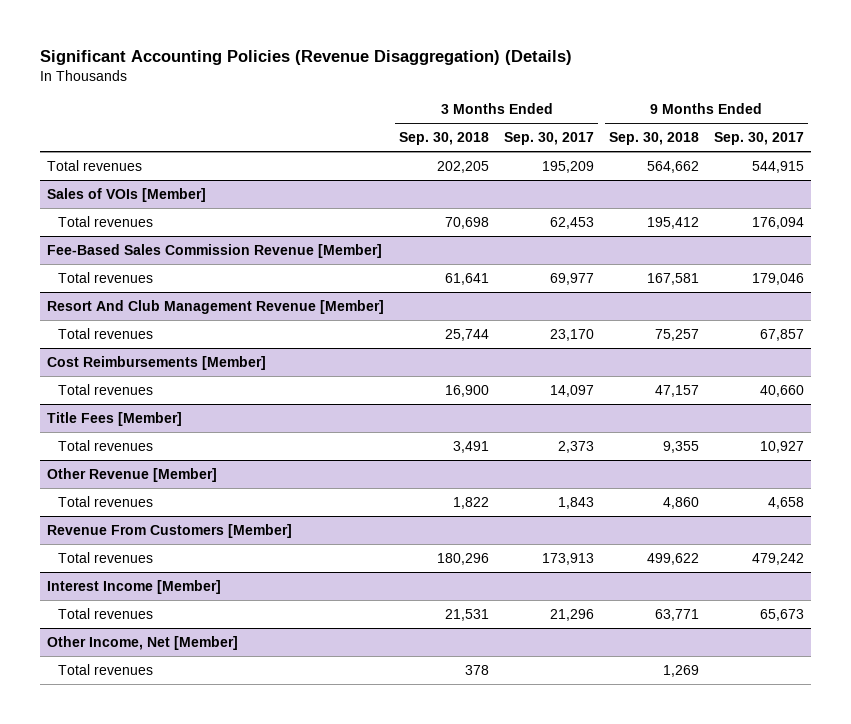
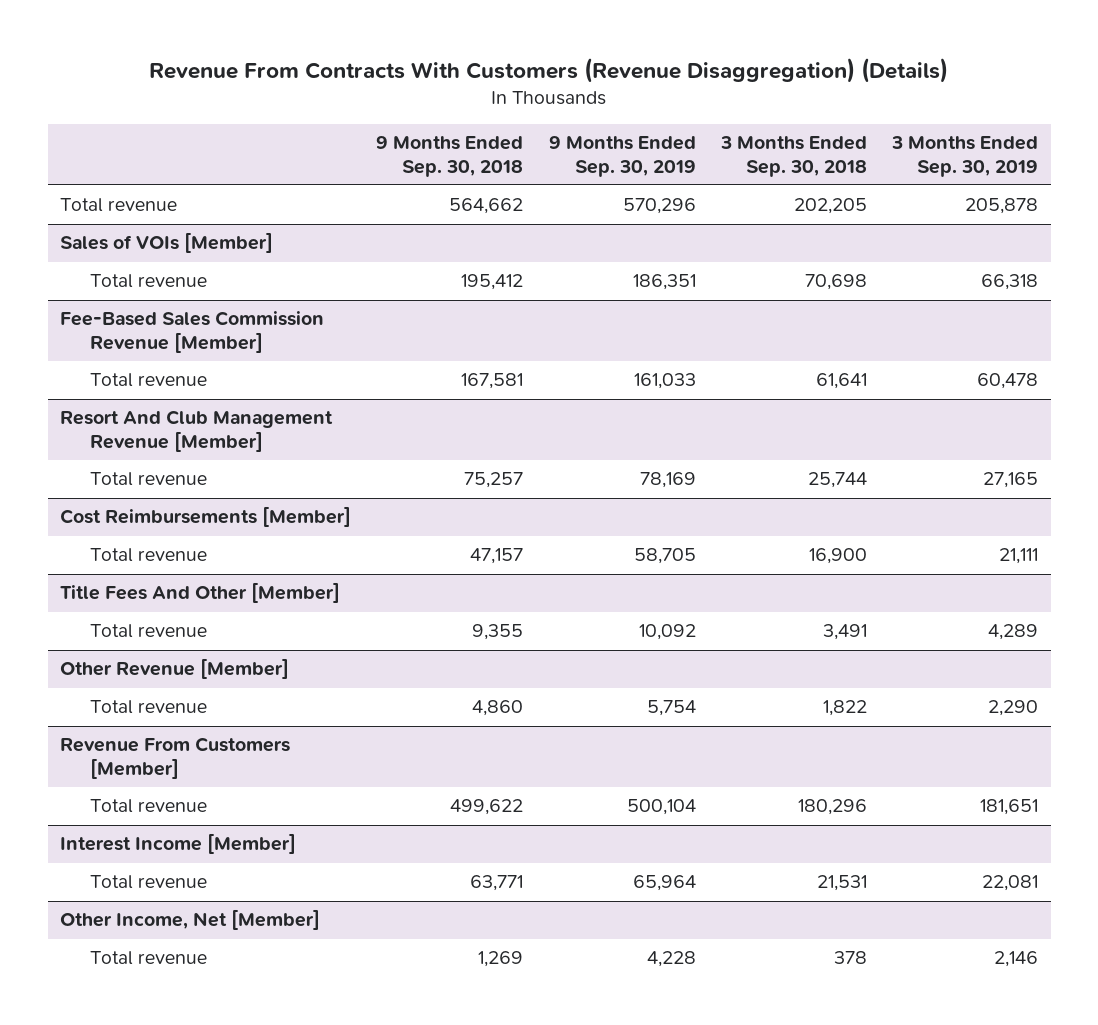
[39,49,572,65] Significant Accounting Policies (Revenue Disaggregation) (Details) -> [149,57,949,83] Revenue From Contracts With Customers (Revenue Disaggregation) (Details)
[504,132,595,146] Sep. 30, 2017 -> none
[713,132,804,146] Sep. 30, 2017 -> none
none -> [548,136,696,177] 9 Months Ended Sep. 30, 2019
none -> [890,136,1038,177] 3 Months Ended Sep. 30, 2019
[47,159,143,171] Total revenues -> [60,198,178,213] Total revenue
[58,215,154,227] Total revenues -> [89,274,207,289] Total revenue
[58,271,154,283] Total revenues -> [89,373,207,388] Total revenue
[58,327,154,339] Total revenues -> [89,472,207,487] Total revenue
[58,383,154,395] Total revenues -> [89,548,207,563] Total revenue
[47,411,183,426] Title Fees [Member] -> [60,582,341,604] Title Fees And Other [Member]
[58,439,154,451] Total revenues -> [89,624,207,639] Total revenue
[58,495,154,507] Total revenues -> [89,700,207,715] Total revenue
[58,551,154,563] Total revenues -> [89,799,207,814] Total revenue
[58,607,154,619] Total revenues -> [89,875,207,890] Total revenue
[58,663,154,675] Total revenues -> [89,951,207,966] Total revenue

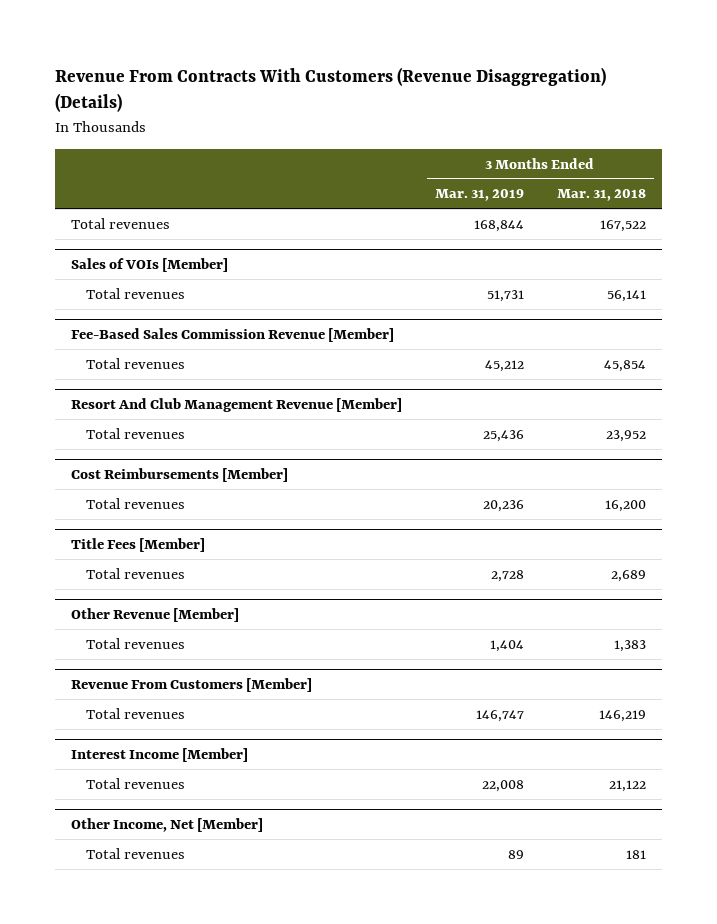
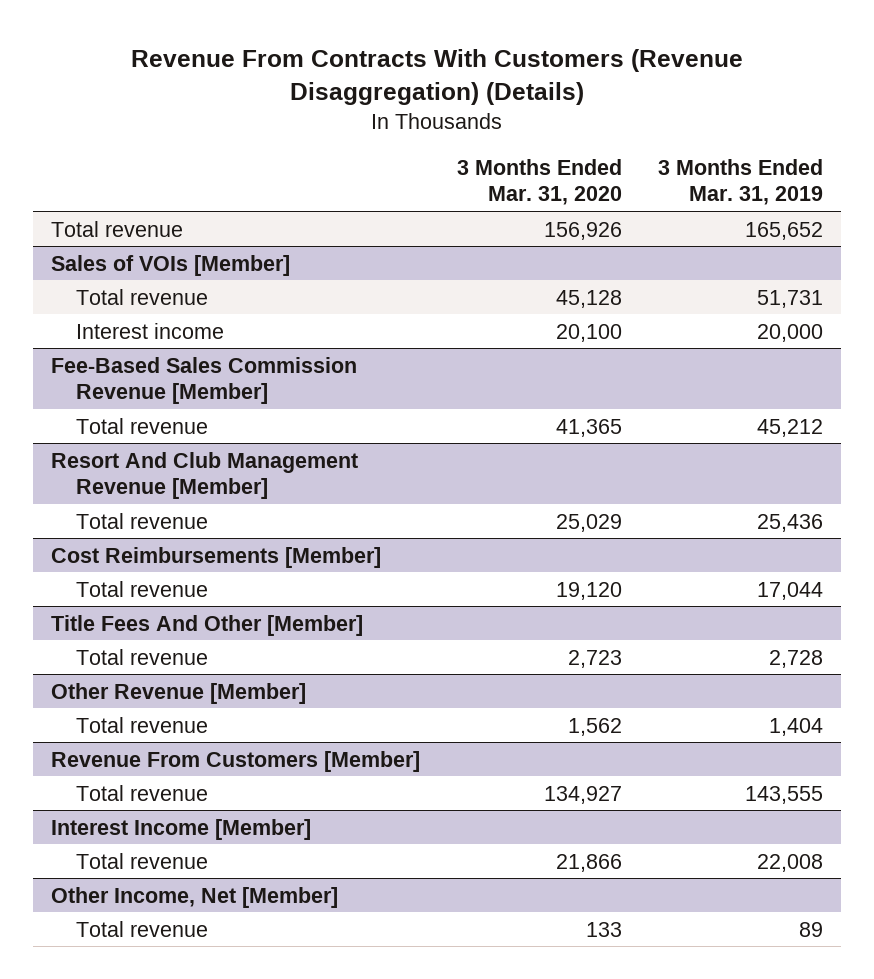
[556,189,646,202] Mar. 31, 2018 -> none
none -> [456,159,622,206] 3 Months Ended Mar. 31, 2020
[71,217,171,229] Total revenues -> [51,220,184,237] Total revenue
[473,219,524,232] 168,844 -> [744,221,823,240] 165,652
[86,287,186,299] Total revenues -> [75,288,208,305] Total revenue
none -> [75,322,224,339] Interest income
[86,357,186,369] Total revenues -> [75,417,208,434] Total revenue
[86,427,186,439] Total revenues -> [75,512,208,529] Total revenue
[86,497,186,509] Total revenues -> [75,580,208,597] Total revenue
[482,499,524,512] 20,236 -> [756,581,823,600] 17,044
[71,538,206,553] Title Fees [Member] -> [51,614,364,636] Title Fees And Other [Member]
[86,567,186,579] Total revenues -> [75,648,208,665] Total revenue
[86,637,186,649] Total revenues -> [75,716,208,733] Total revenue
[86,707,186,719] Total revenues -> [75,784,208,801] Total revenue
[475,709,524,722] 146,747 -> [744,785,823,804] 143,555
[86,777,186,789] Total revenues -> [75,852,208,869] Total revenue
[86,847,186,859] Total revenues -> [75,920,208,937] Total revenue

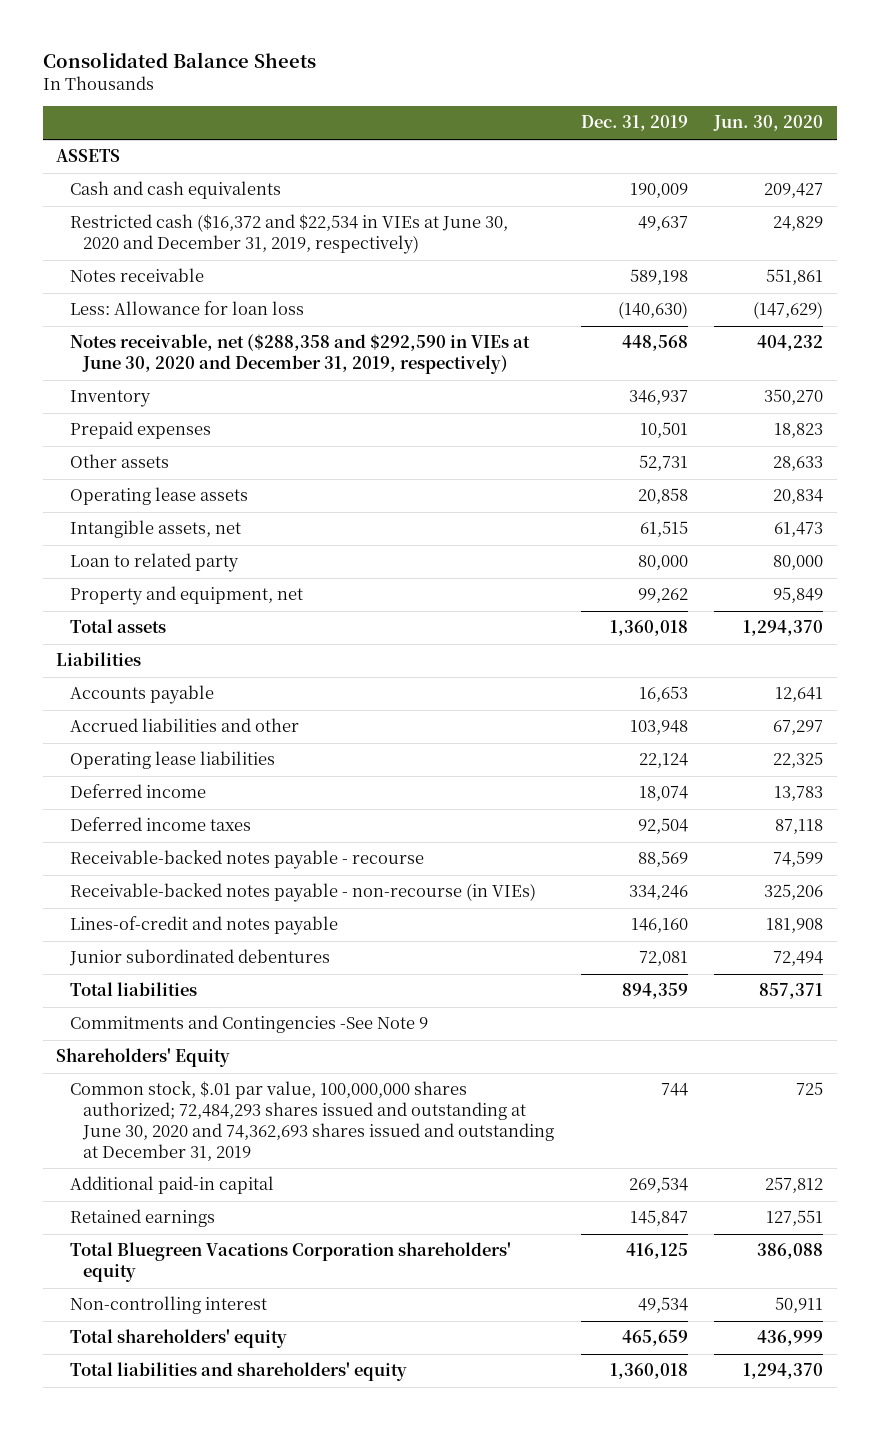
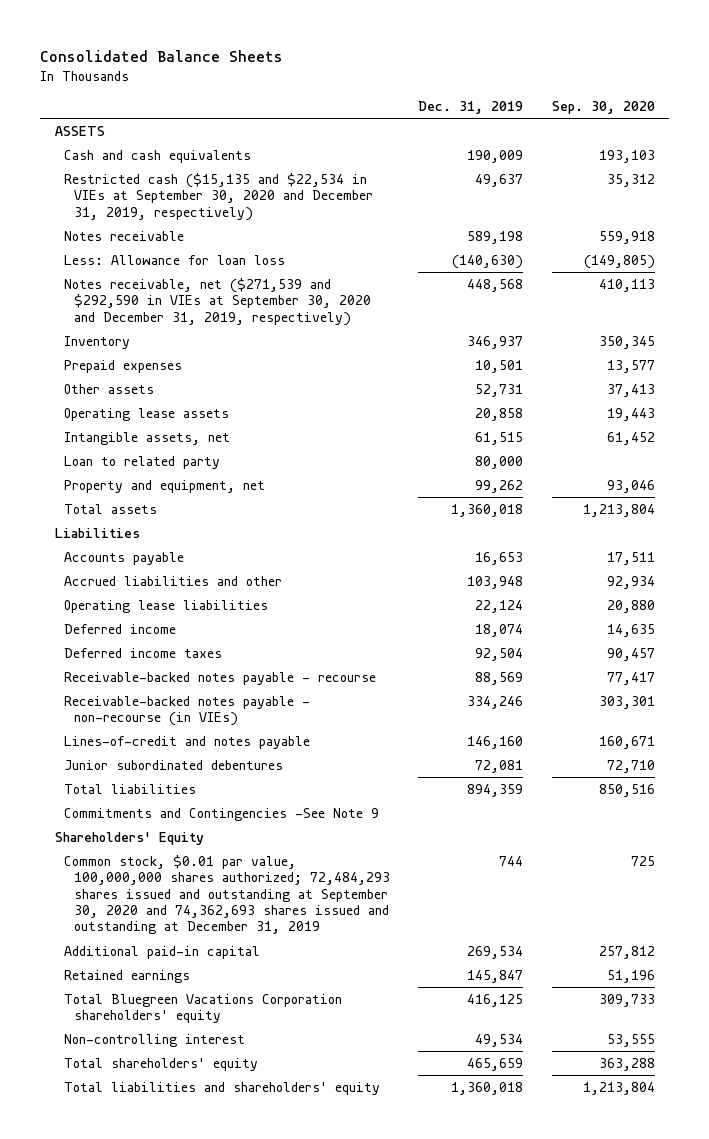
[713,115,824,132] Jun. 30, 2020 -> none
none -> [551,101,655,115] Sep. 30, 2020
[69,214,508,255] Restricted cash ($16,372 and $22,534 in VIEs at June 30, 2020 and December 31, 2019, respectively) -> [64,172,374,221] Restricted cash ($15,135 and $22,534 in VIEs at September 30, 2020 and December 31, 2019, respectively)
[69,334,530,375] Notes receivable, net ($288,358 and $292,590 in VIEs at June 30, 2020 and December 31, 2019, respectively) -> [64,277,372,326] Notes receivable, net ($271,539 and $292,590 in VIEs at September 30, 2020 and December 31, 2019, respectively)
[69,1081,555,1161] Common stock, $.01 par value, 100,000,000 shares authorized; 72,484,293 shares issued and outstanding at June 30, 2020 and 74,362,693 shares issued and outstanding at December 31, 2019 -> [64,854,391,935] Common stock, $0.01 par value, 100,000,000 shares authorized; 72,484,293 shares issued and outstanding at September 30, 2020 and 74,362,693 shares issued and outstanding at December 31, 2019

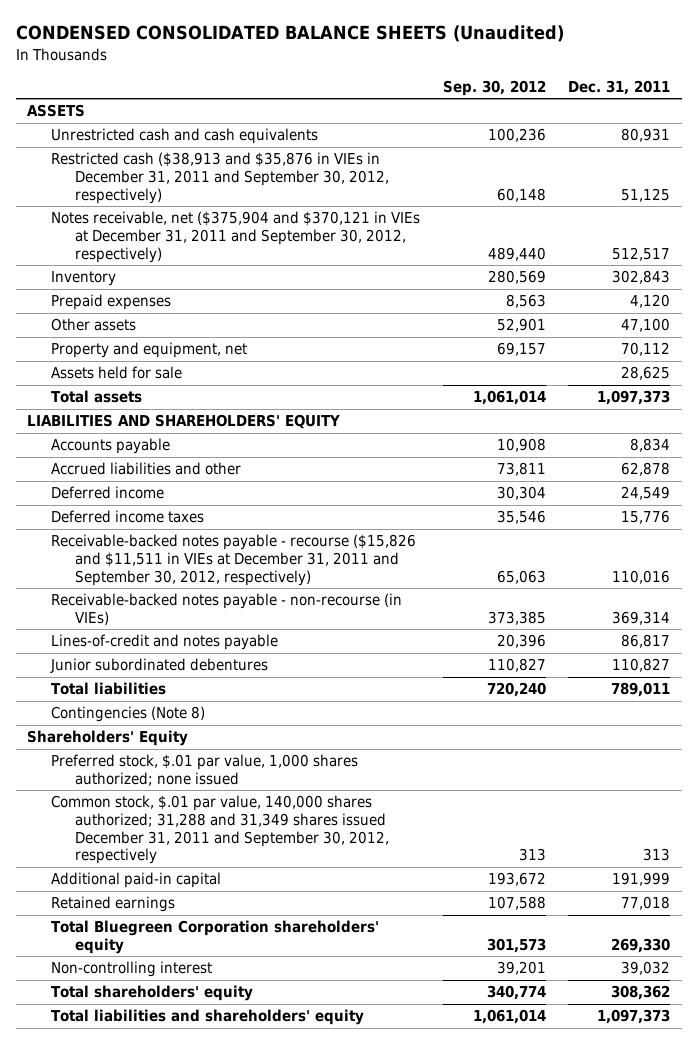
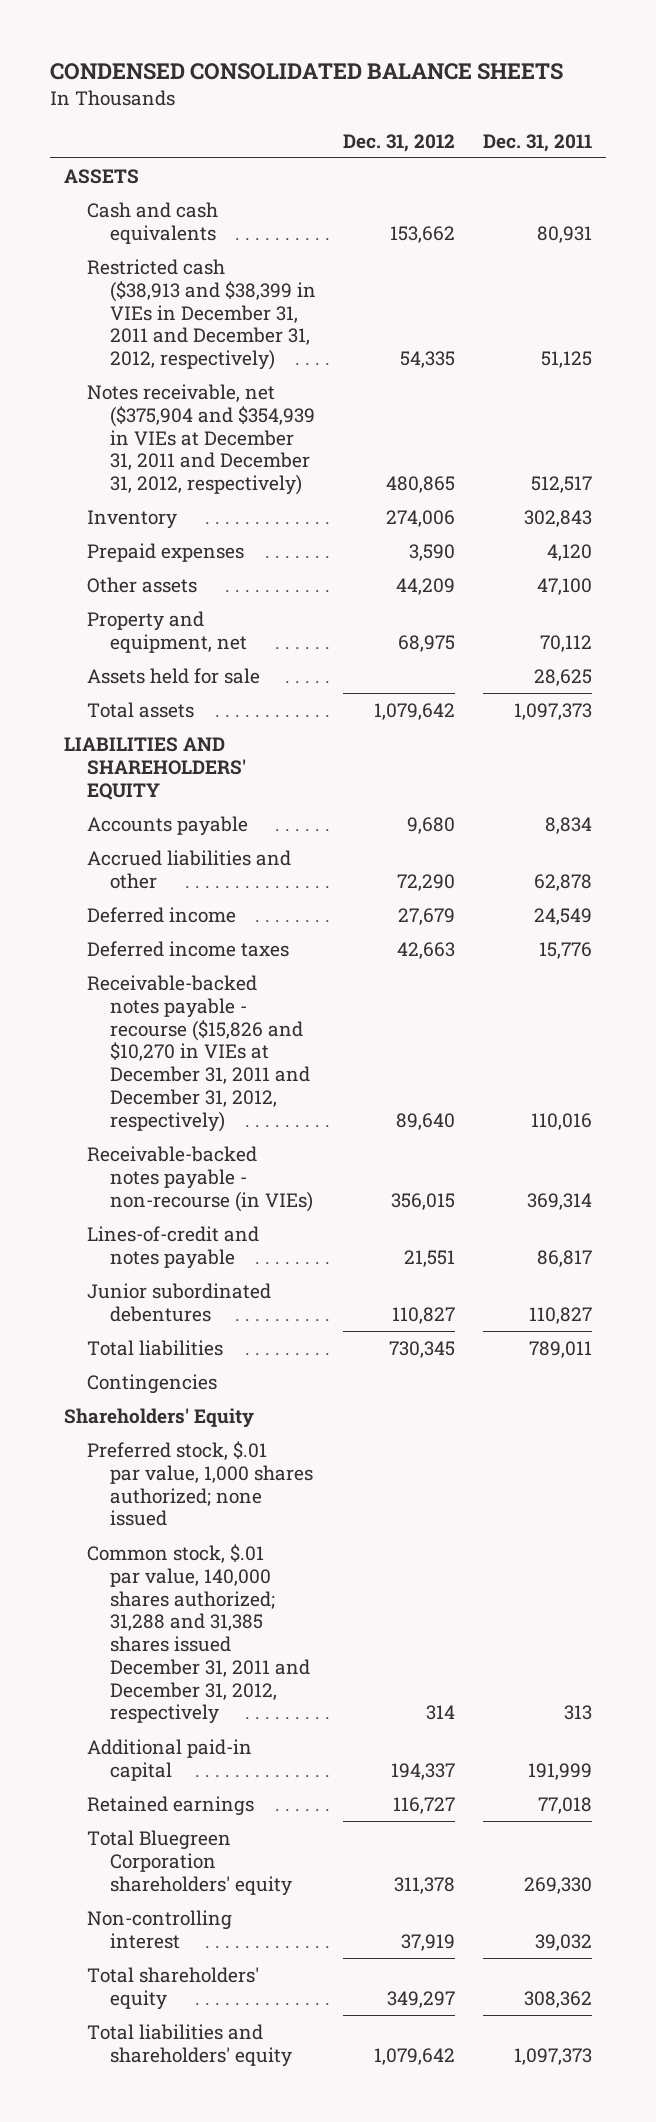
[15,25,564,43] CONDENSED CONSOLIDATED BALANCE SHEETS (Unaudited) -> [49,63,563,81] CONDENSED CONSOLIDATED BALANCE SHEETS
[442,80,546,97] Sep. 30, 2012 -> none
none -> [343,133,456,152] Dec. 31, 2012
[50,128,318,145] Unrestricted cash and cash equivalents -> [86,201,218,244] Cash and cash equivalents
[50,152,389,204] Restricted cash ($38,913 and $35,876 in VIEs in December 31, 2011 and September 30, 2012, respectively) -> [86,258,316,371] Restricted cash ($38,913 and $38,399 in VIEs in December 31, 2011 and December 31, 2012, respectively)
[50,211,420,263] Notes receivable, net ($375,904 and $370,121 in VIEs at December 31, 2011 and September 30, 2012, respectively) -> [86,383,315,496] Notes receivable, net ($375,904 and $354,939 in VIEs at December 31, 2011 and December 31, 2012, respectively)
[50,534,416,586] Receivable-backed notes payable - recourse ($15,826 and $11,511 in VIEs at December 31, 2011 and September 30, 2012, respectively) -> [86,974,310,1132] Receivable-backed notes payable - recourse ($15,826 and $10,270 in VIEs at December 31, 2011 and December 31, 2012, respectively)
[50,706,205,723] Contingencies (Note 8) -> [86,1373,217,1394] Contingencies
[50,795,389,865] Common stock, $.01 par value, 140,000 shares authorized; 31,288 and 31,349 shares issued December 31, 2011 and September 30, 2012, respectively -> [86,1543,310,1725] Common stock, $.01 par value, 140,000 shares authorized; 31,288 and 31,385 shares issued December 31, 2011 and December 31, 2012, respectively

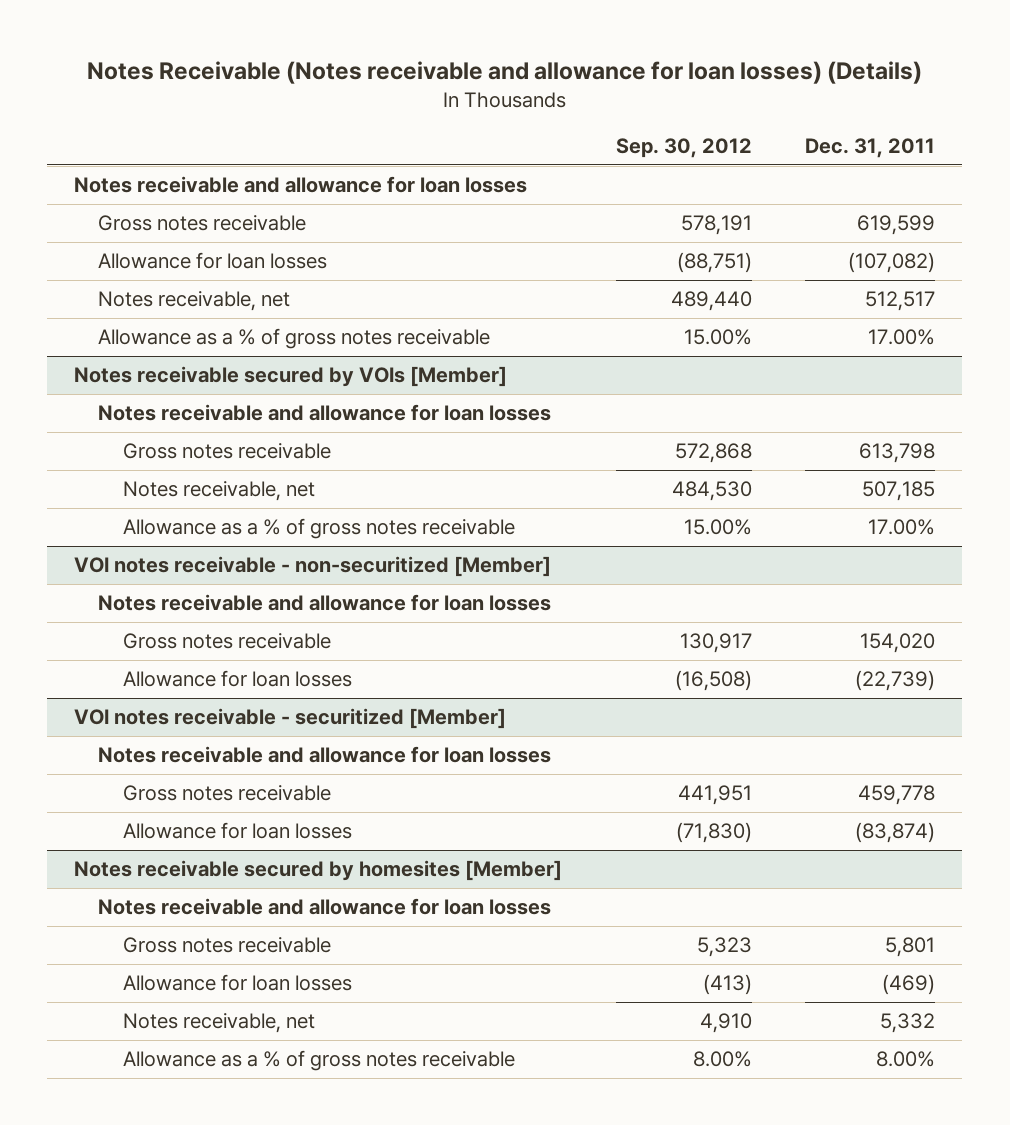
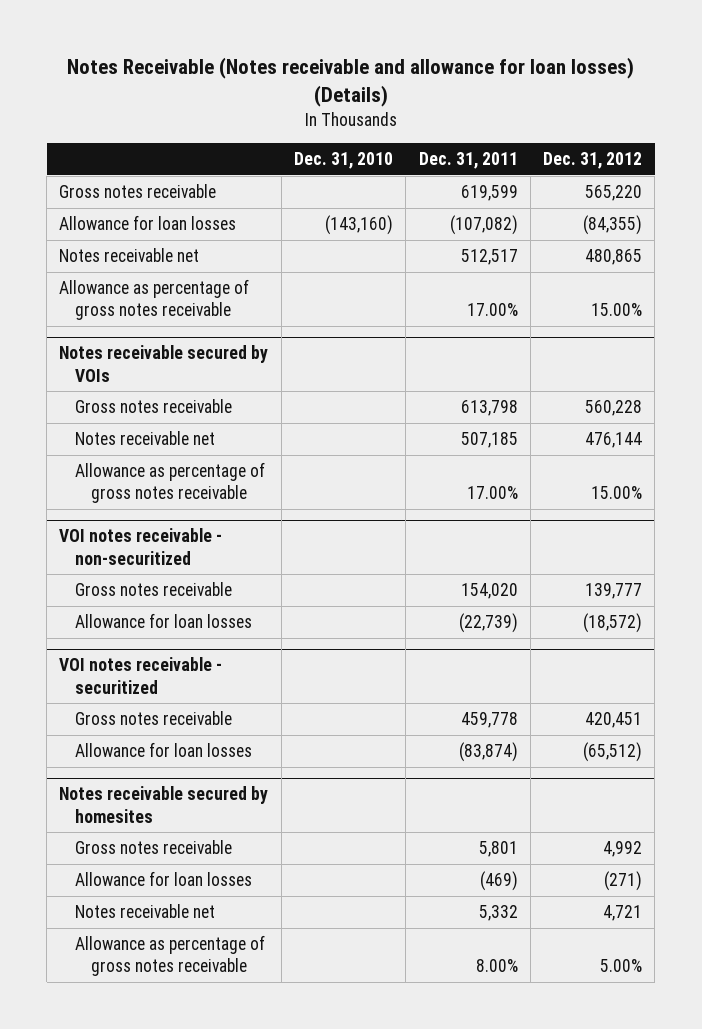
[615,137,752,158] Sep. 30, 2012 -> none
none -> [293,152,393,170] Dec. 31, 2010
none -> [543,152,643,170] Dec. 31, 2012
[74,176,528,194] Notes receivable and allowance for loan losses -> none
[98,404,552,422] Notes receivable and allowance for loan losses -> none
[98,291,291,312] Notes receivable, net -> [59,248,200,263] Notes receivable net
[98,328,491,350] Allowance as a % of gross notes receivable -> [59,279,250,321] Allowance as percentage of gross notes receivable
[74,366,508,388] Notes receivable secured by VOIs [Member] -> [59,345,269,382] Notes receivable secured by VOIs
[98,594,552,612] Notes receivable and allowance for loan losses -> none
[122,481,315,502] Notes receivable, net -> [75,431,216,446] Notes receivable net
[122,518,515,540] Allowance as a % of gross notes receivable -> [75,462,266,504] Allowance as percentage of gross notes receivable
[74,556,552,578] VOI notes receivable - non-securitized [Member] -> [59,528,223,565] VOI notes receivable - non-securitized
[98,746,552,764] Notes receivable and allowance for loan losses -> none
[74,708,507,730] VOI notes receivable - securitized [Member] -> [59,657,223,694] VOI notes receivable - securitized
[98,898,552,916] Notes receivable and allowance for loan losses -> none
[74,860,563,882] Notes receivable secured by homesites [Member] -> [59,786,269,823] Notes receivable secured by homesites
[122,1013,315,1034] Notes receivable, net -> [75,904,216,919] Notes receivable net
[122,1050,515,1072] Allowance as a % of gross notes receivable -> [75,935,266,977] Allowance as percentage of gross notes receivable

